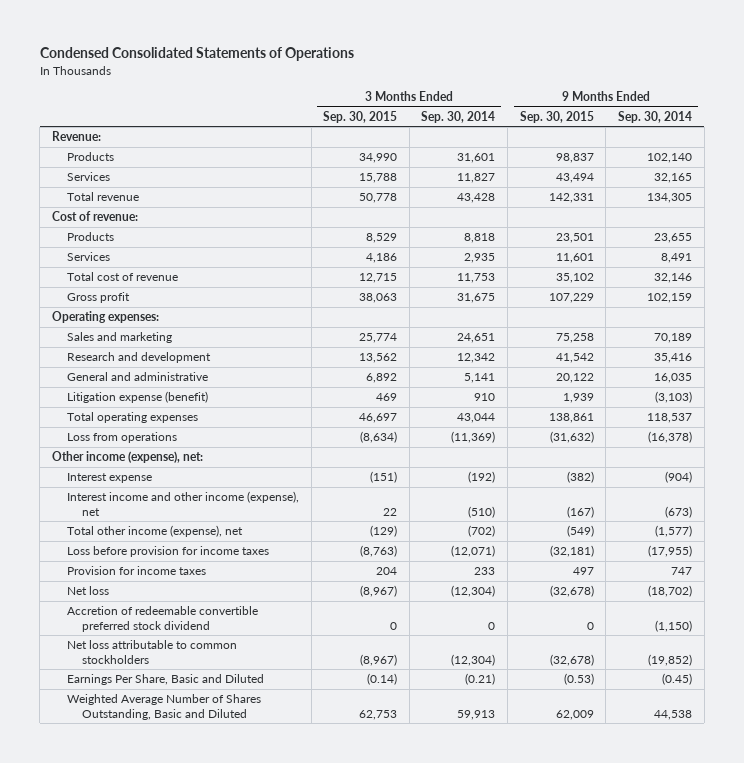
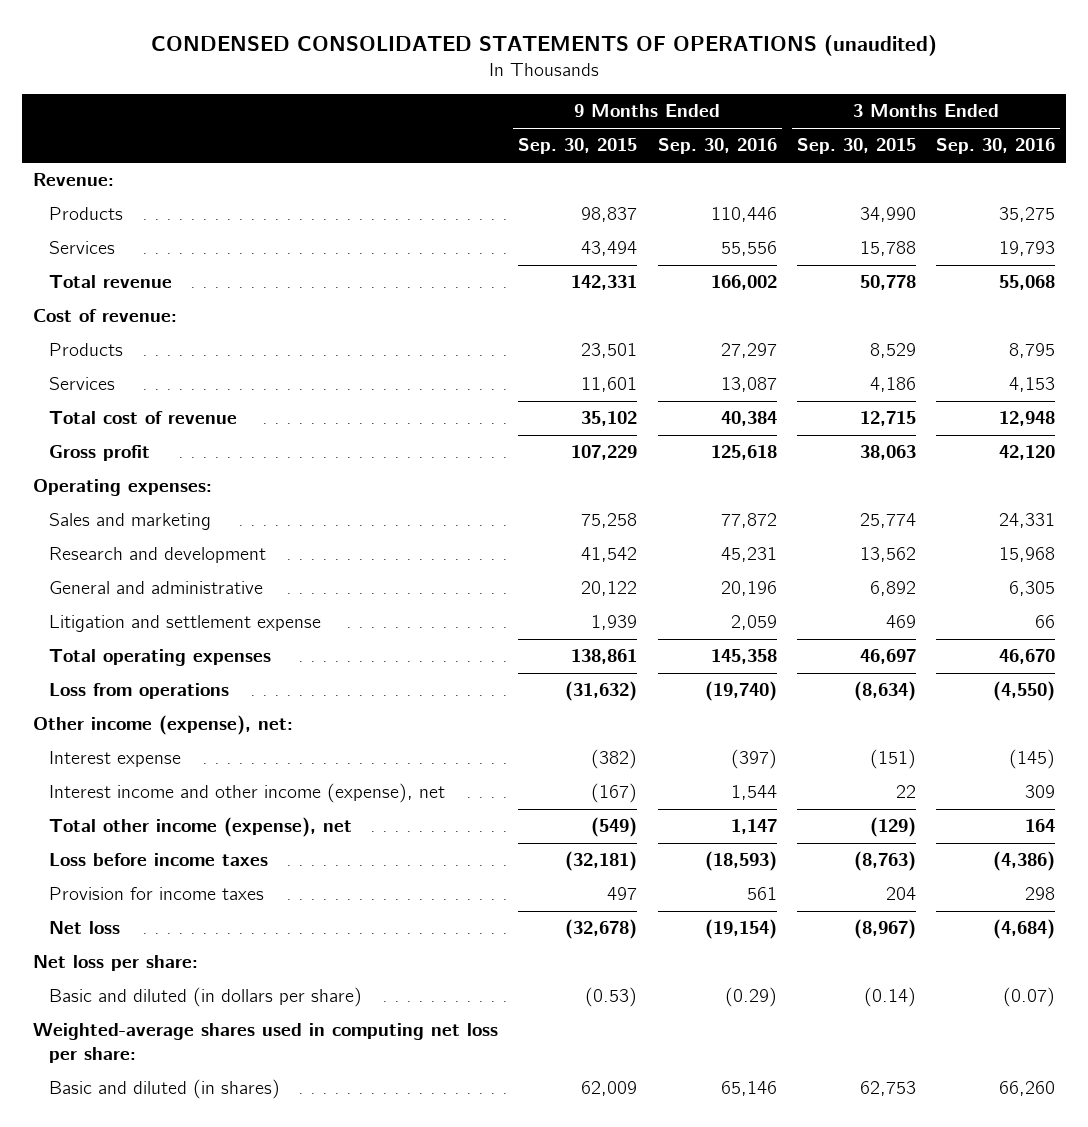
[39,47,354,62] Condensed Consolidated Statements of Operations -> [151,34,938,56] CONDENSED CONSOLIDATED STATEMENTS OF OPERATIONS (unaudited)
[421,110,496,123] Sep. 30, 2014 -> none
[617,110,692,123] Sep. 30, 2014 -> none
none -> [657,138,777,155] Sep. 30, 2016
none -> [936,138,1056,155] Sep. 30, 2016
[66,391,208,404] Litigation expense (benefit) -> [49,615,322,633] Litigation and settlement expense
[66,546,269,558] Loss before provision for income taxes -> [49,853,269,867] Loss before income taxes
[66,606,258,632] Accretion of redeemable convertible preferred stock dividend -> none
[66,640,237,664] Net loss attributable to common stockholders -> none
none -> [32,955,198,972] Net loss per share:
[66,674,264,686] Earnings Per Share, Basic and Diluted -> [49,987,363,1008] Basic and diluted (in dollars per share)
none -> [32,1023,498,1063] Weighted-average shares used in computing net loss per share:
[66,694,261,720] Weighted Average Number of Shares Outstanding, Basic and Diluted -> [49,1079,281,1100] Basic and diluted (in shares)

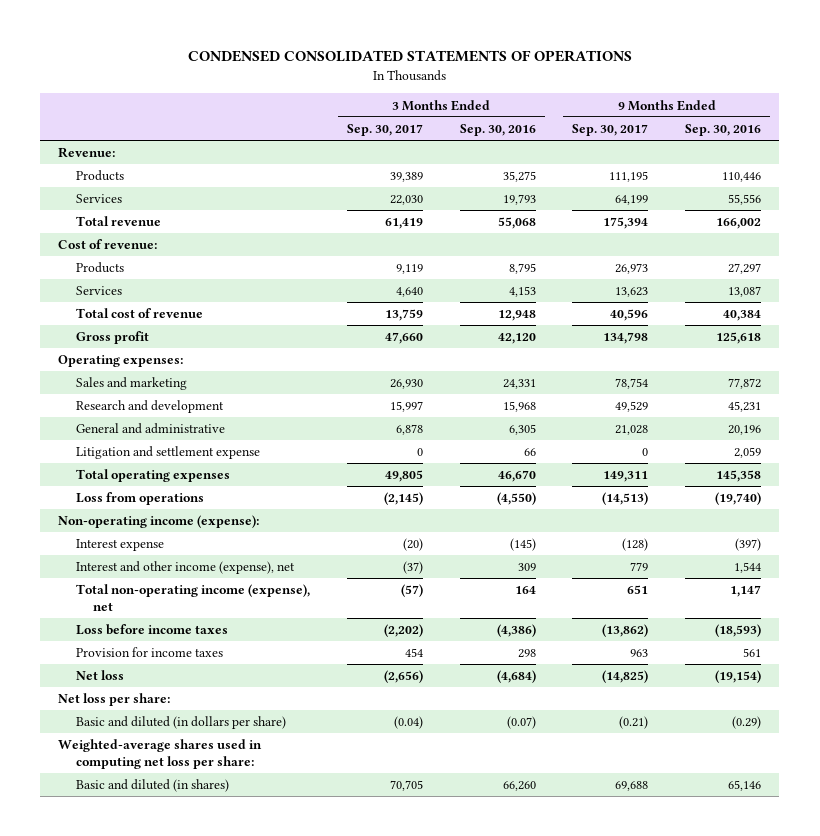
[151,34,938,56] CONDENSED CONSOLIDATED STATEMENTS OF OPERATIONS (unaudited) -> [187,50,632,63] CONDENSED CONSOLIDATED STATEMENTS OF OPERATIONS
[518,138,638,155] Sep. 30, 2015 -> none
[796,138,916,155] Sep. 30, 2015 -> none
none -> [346,124,423,137] Sep. 30, 2017
none -> [572,124,649,137] Sep. 30, 2017
[32,715,293,736] Other income (expense), net: -> [58,515,260,529] Non-operating income (expense):
[49,783,446,804] Interest income and other income (expense), net -> [75,561,295,575] Interest and other income (expense), net
[49,817,353,838] Total other income (expense), net -> [75,584,310,611] Total non-operating income (expense), net

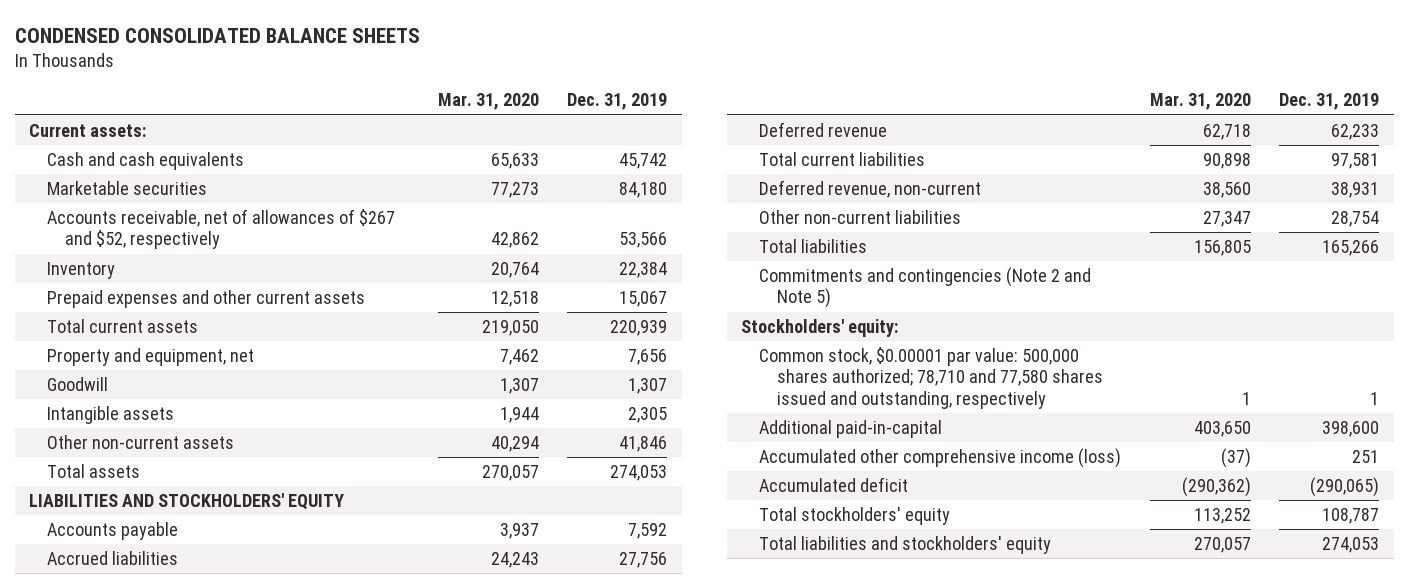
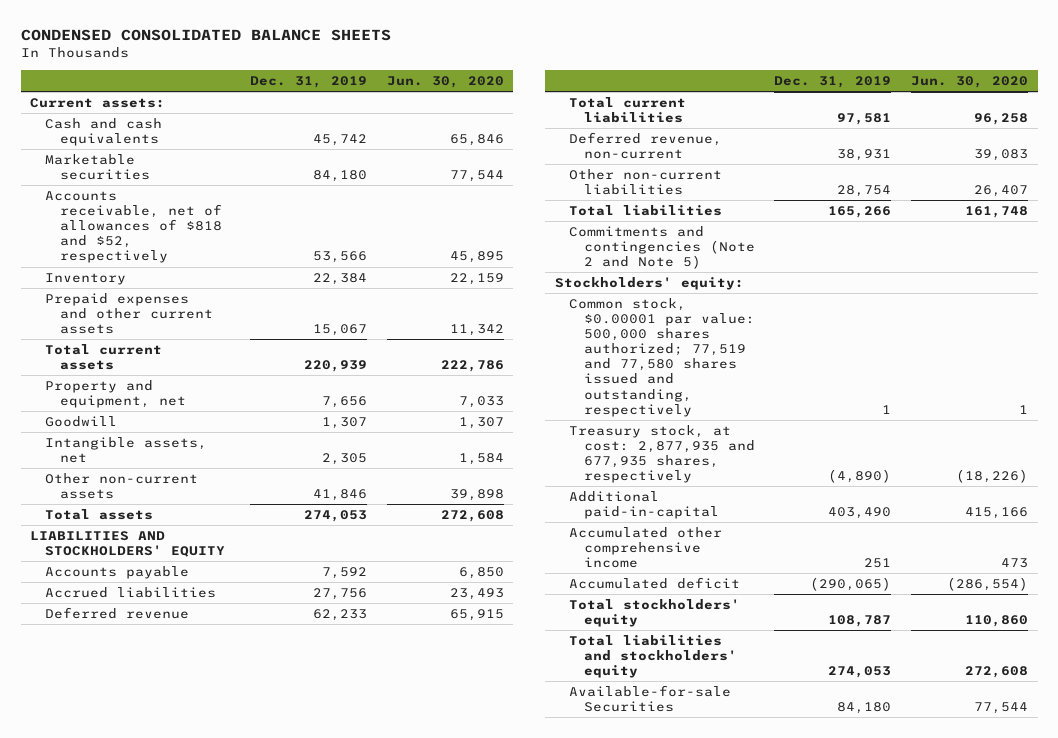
[437,93,539,111] Mar. 31, 2020 -> none
none -> [386,76,504,89] Jun. 30, 2020
[47,209,396,250] Accounts receivable, net of allowances of $267 and $52, respectively -> [44,191,222,264] Accounts receivable, net of allowances of $818 and $52, respectively
[47,406,175,425] Intangible assets -> [44,437,207,464] Intangible assets, net
[759,347,1104,409] Common stock, $0.00001 par value: 500,000 shares authorized; 78,710 and 77,580 shares issued and outstanding, respectively -> [569,298,755,417] Common stock, $0.00001 par value: 500,000 shares authorized; 77,519 and 77,580 shares issued and outstanding, respectively
none -> [569,425,755,484] Treasury stock, at cost: 2,877,935 and 677,935 shares, respectively
[1322,421,1380,438] 398,600 -> [828,507,892,520] 403,490
[759,448,1122,469] Accumulated other comprehensive income (loss) -> [569,527,723,569] Accumulated other comprehensive income
none -> [569,685,732,713] Available-for-sale Securities

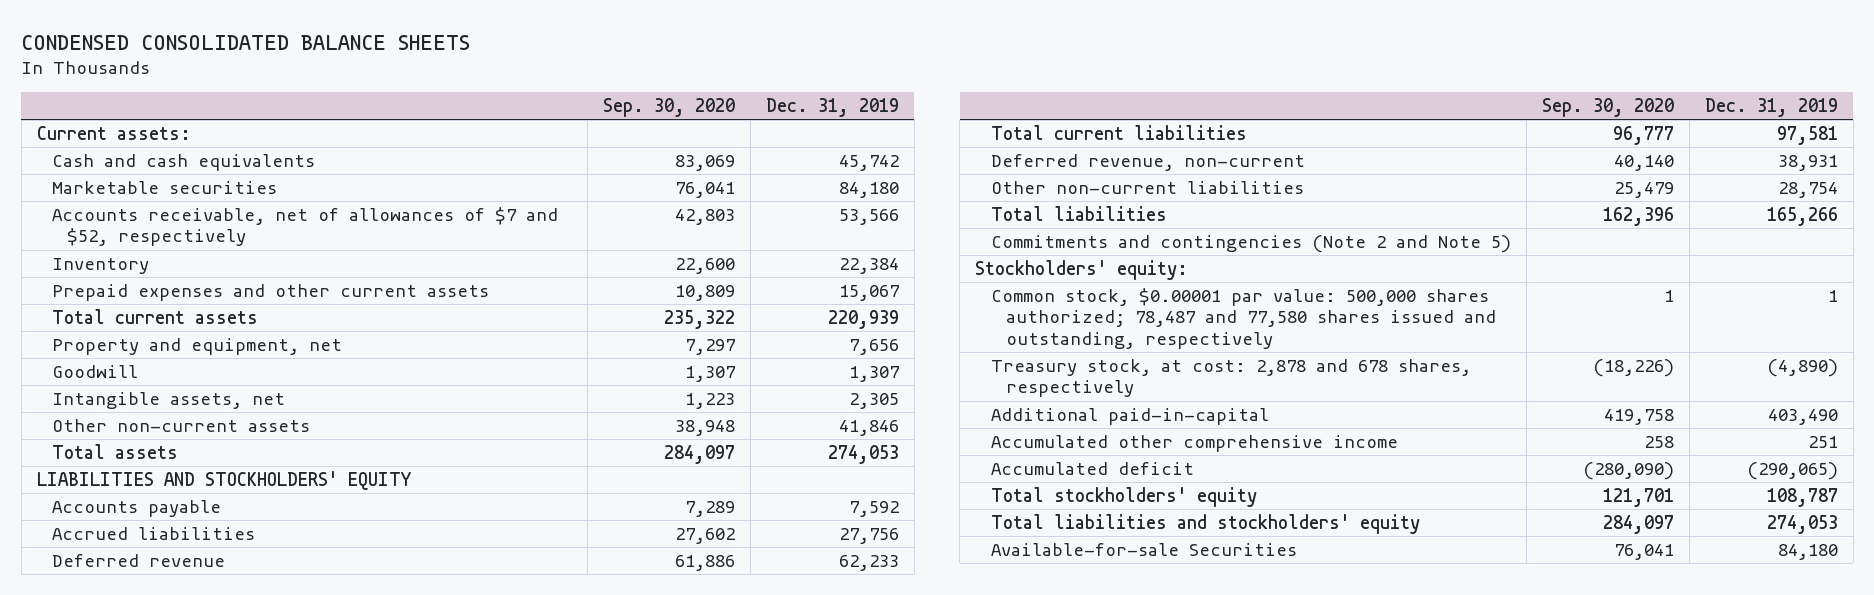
[386,76,504,89] Jun. 30, 2020 -> none
none -> [602,98,735,118] Sep. 30, 2020
[44,191,222,264] Accounts receivable, net of allowances of $818 and $52, respectively -> [51,206,558,247] Accounts receivable, net of allowances of $7 and $52, respectively
[569,298,755,417] Common stock, $0.00001 par value: 500,000 shares authorized; 77,519 and 77,580 shares issued and outstanding, respectively -> [990,287,1496,349] Common stock, $0.00001 par value: 500,000 shares authorized; 78,487 and 77,580 shares issued and outstanding, respectively
[569,425,755,484] Treasury stock, at cost: 2,877,935 and 677,935 shares, respectively -> [990,358,1471,398] Treasury stock, at cost: 2,878 and 678 shares, respectively

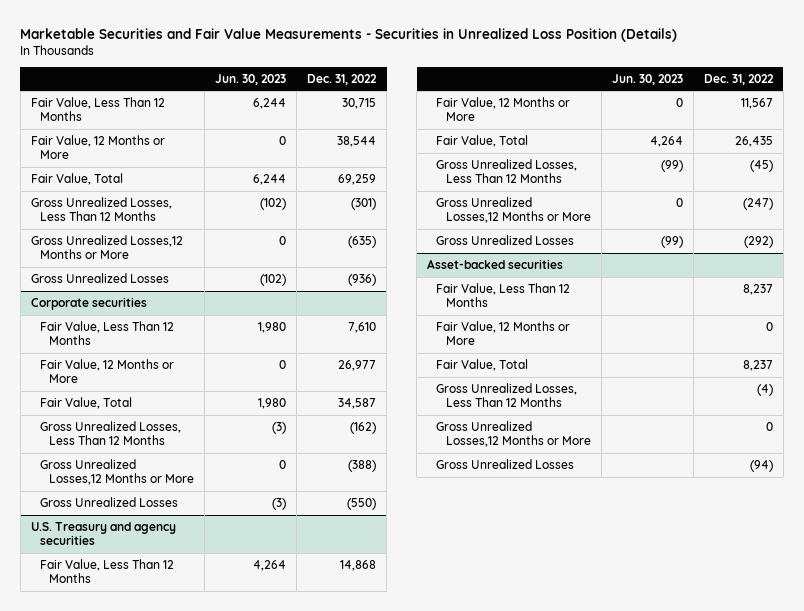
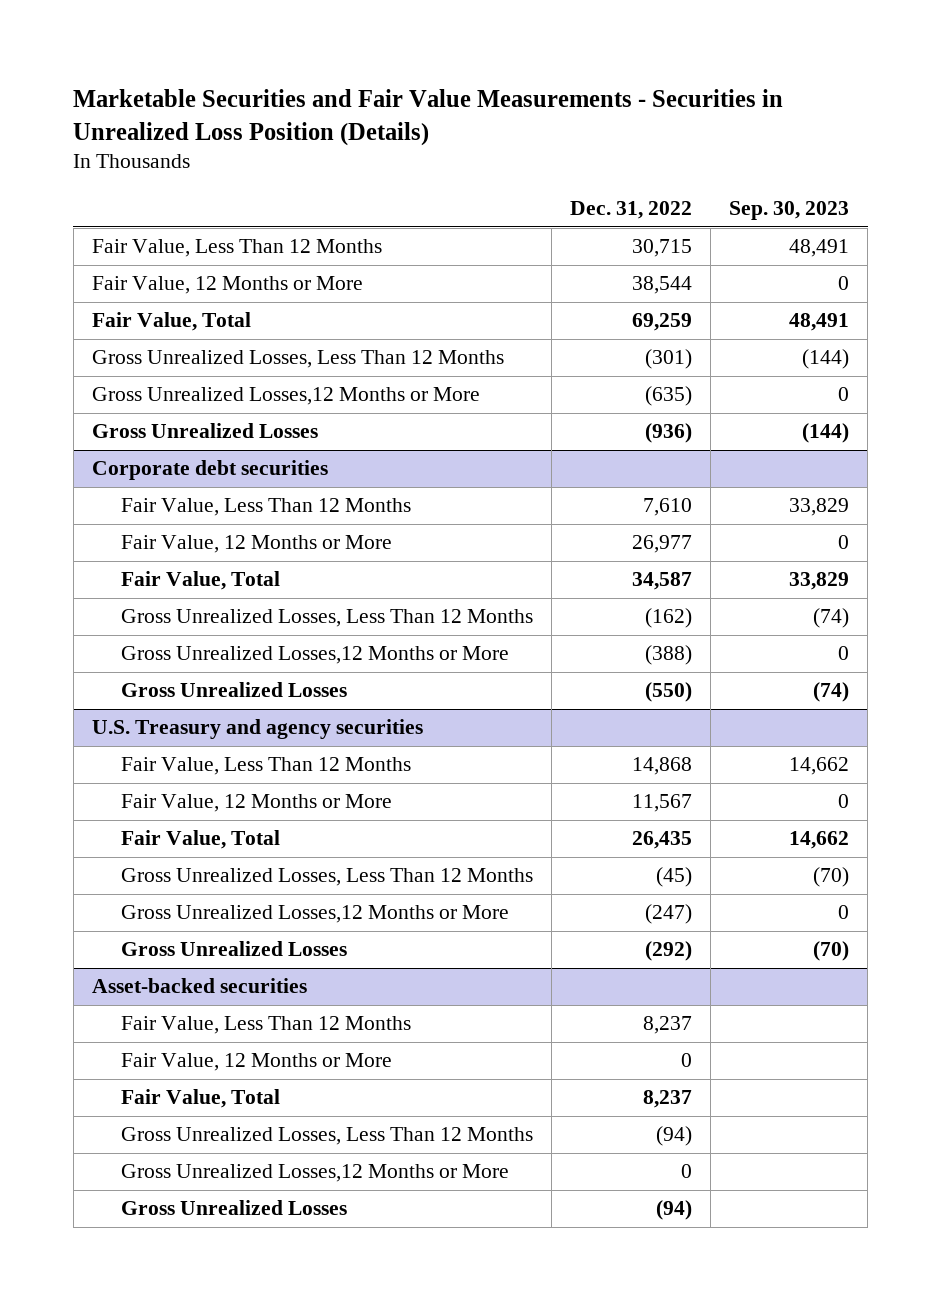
[215,73,287,85] Jun. 30, 2023 -> none
none -> [729,201,850,221] Sep. 30, 2023
[30,297,147,311] Corporate securities -> [92,460,329,481] Corporate debt securities
[756,384,773,397] (4) -> [655,1126,692,1147] (94)

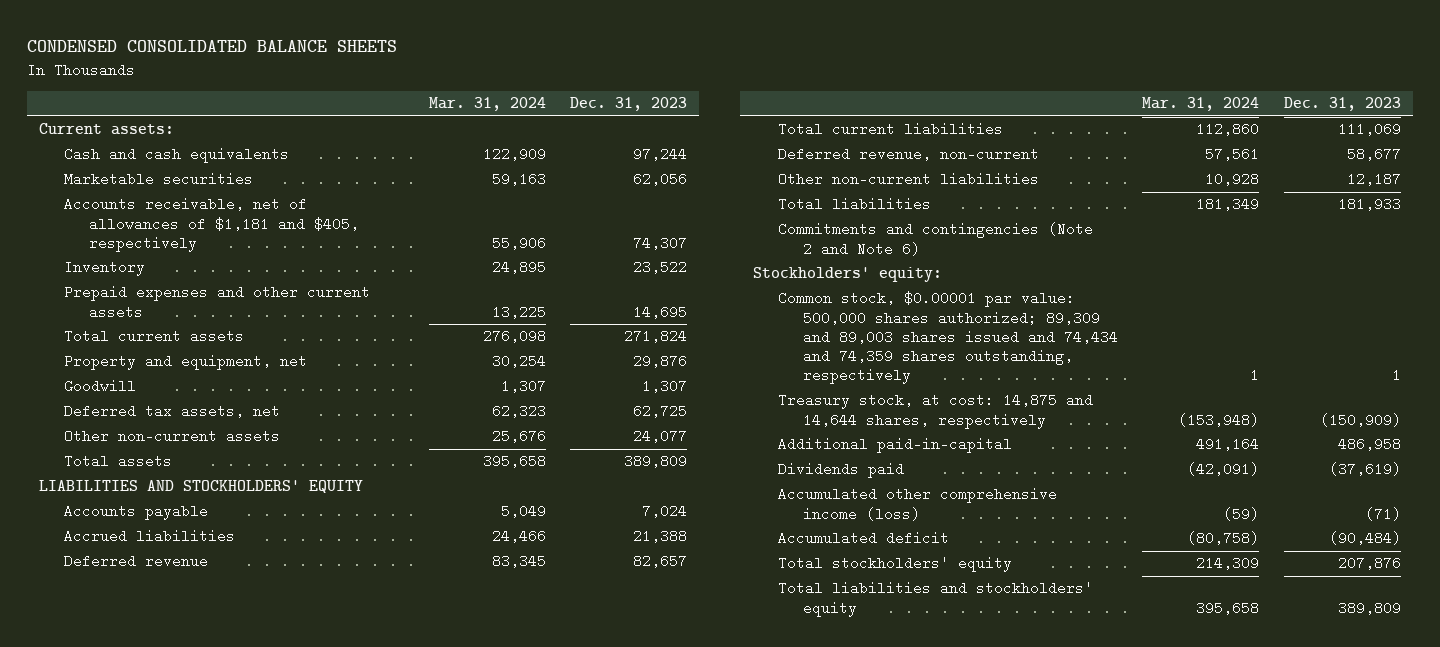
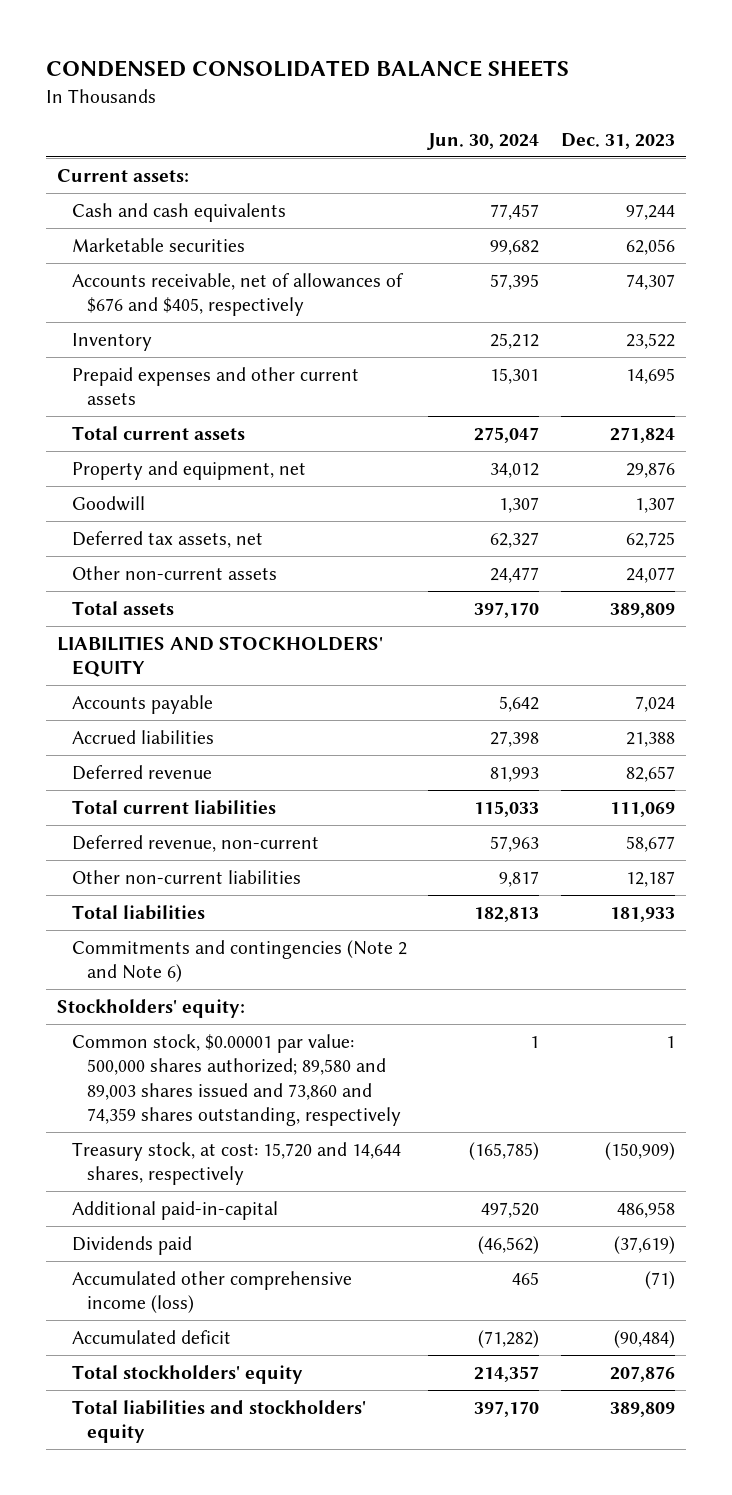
[428,97,546,112] Mar. 31, 2024 -> none
none -> [427,133,540,151] Jun. 30, 2024
[64,197,360,252] Accounts receivable, net of allowances of $1,181 and $405, respectively -> [71,272,404,317] Accounts receivable, net of allowances of $676 and $405, respectively
[777,291,1118,385] Common stock, $0.00001 par value: 500,000 shares authorized; 89,309 and 89,003 shares issued and 74,434 and 74,359 shares outstanding, respectively -> [71,1033,401,1127] Common stock, $0.00001 par value: 500,000 shares authorized; 89,580 and 89,003 shares issued and 73,860 and 74,359 shares outstanding, respectively
[777,393,1093,429] Treasury stock, at cost: 14,875 and 14,644 shares, respectively -> [71,1141,401,1186] Treasury stock, at cost: 15,720 and 14,644 shares, respectively

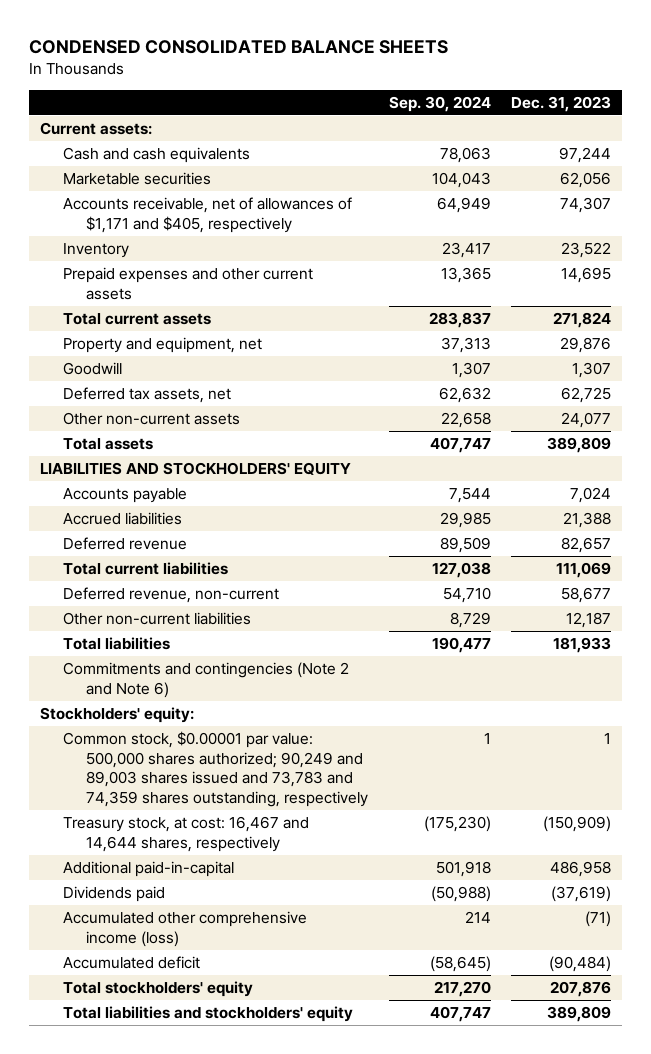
[427,133,540,151] Jun. 30, 2024 -> none
none -> [388,96,491,113] Sep. 30, 2024
[71,272,404,317] Accounts receivable, net of allowances of $676 and $405, respectively -> [62,196,352,233] Accounts receivable, net of allowances of $1,171 and $405, respectively
[71,1033,401,1127] Common stock, $0.00001 par value: 500,000 shares authorized; 89,580 and 89,003 shares issued and 73,860 and 74,359 shares outstanding, respectively -> [62,730,368,808] Common stock, $0.00001 par value: 500,000 shares authorized; 90,249 and 89,003 shares issued and 73,783 and 74,359 shares outstanding, respectively
[71,1141,401,1186] Treasury stock, at cost: 15,720 and 14,644 shares, respectively -> [62,815,309,852] Treasury stock, at cost: 16,467 and 14,644 shares, respectively

